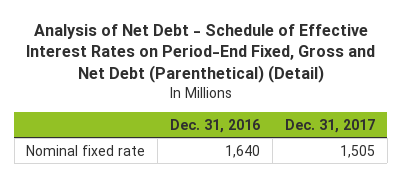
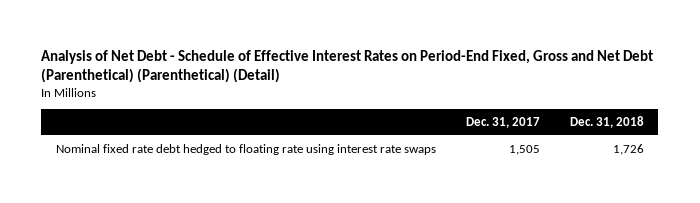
[25,23,375,84] Analysis of Net Debt - Schedule of Effective Interest Rates on Period-End Fixed, Gross and Net Debt (Parenthetical) (Detail) -> [41,49,654,83] Analysis of Net Debt - Schedule of Effective Interest Rates on Period-End Fixed, Gross and Net Debt (Parenthetical) (Parenthetical) (Detail)
[170,118,261,133] Dec. 31, 2016 -> none
none -> [569,116,644,129] Dec. 31, 2018
[26,144,146,156] Nominal fixed rate -> [56,143,437,155] Nominal fixed rate debt hedged to floating rate using interest rate swaps

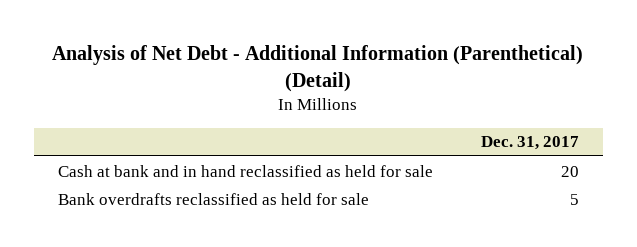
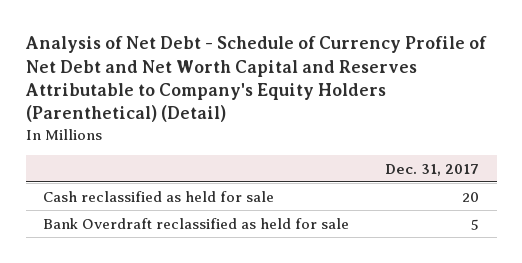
[52,45,584,93] Analysis of Net Debt - Additional Information (Parenthetical) (Detail) -> [24,36,487,123] Analysis of Net Debt - Schedule of Currency Profile of Net Debt and Net Worth Capital and Reserves Attributable to Company's Equity Holders (Parenthetical) (Detail)
[57,164,433,177] Cash at bank and in hand reclassified as held for sale -> [43,190,275,202] Cash reclassified as held for sale
[57,192,369,205] Bank overdrafts reclassified as held for sale -> [43,217,350,229] Bank Overdraft reclassified as held for sale

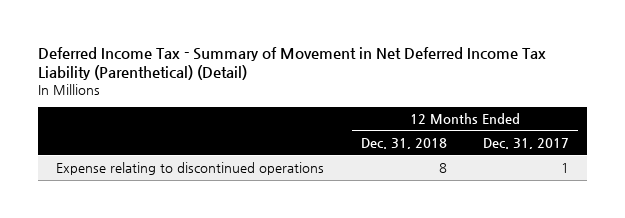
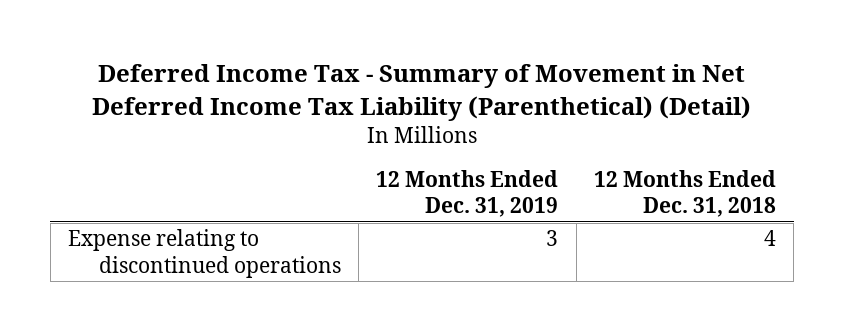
[483,138,570,150] Dec. 31, 2017 -> none
none -> [376,170,559,218] 12 Months Ended Dec. 31, 2019
[438,163,447,174] 8 -> [763,230,776,247] 4

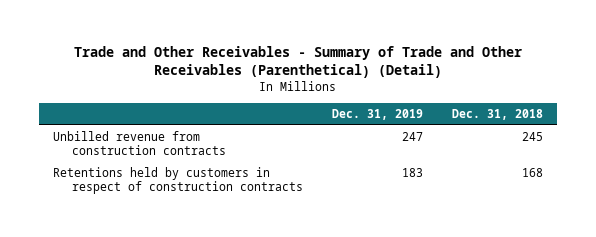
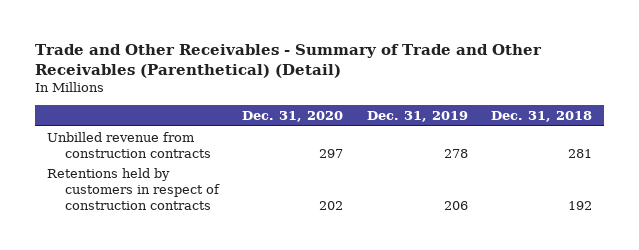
none -> [242,111,344,123] Dec. 31, 2020
[401,132,423,142] 247 -> [443,148,468,158] 278
[521,132,543,142] 245 -> [568,148,593,158] 281
[401,168,423,178] 183 -> [443,200,468,210] 206
[521,168,543,178] 168 -> [568,200,593,210] 192

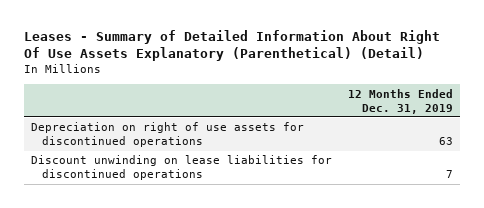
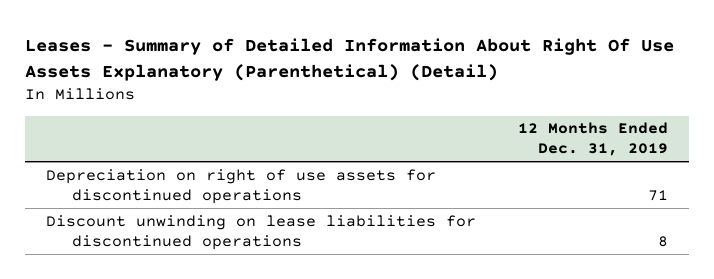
[438,137,453,146] 63 -> [647,189,668,201] 71
[445,170,453,179] 7 -> [657,235,668,247] 8

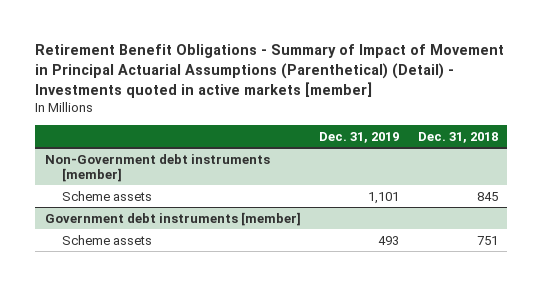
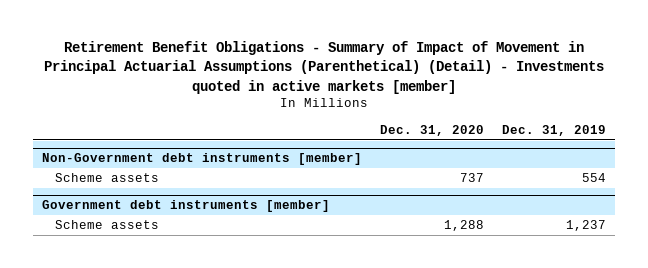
[417,131,498,143] Dec. 31, 2018 -> none
none -> [379,124,484,136] Dec. 31, 2020
[368,191,400,204] 1,101 -> [581,173,606,183] 554
[378,235,400,245] 493 -> [565,220,606,232] 1,237

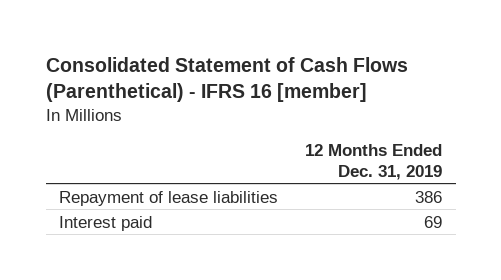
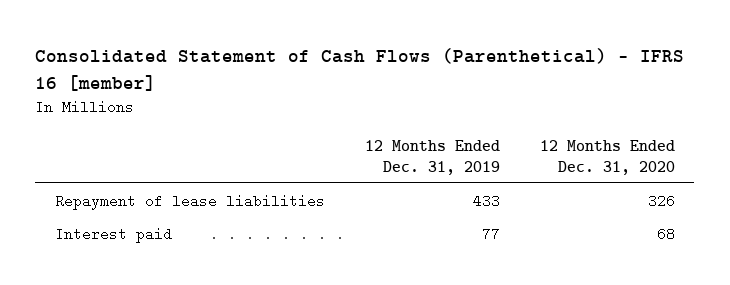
none -> [539,139,675,175] 12 Months Ended Dec. 31, 2020
[415,190,443,203] 386 -> [472,193,500,208] 433
[424,215,443,228] 69 -> [481,226,500,241] 77

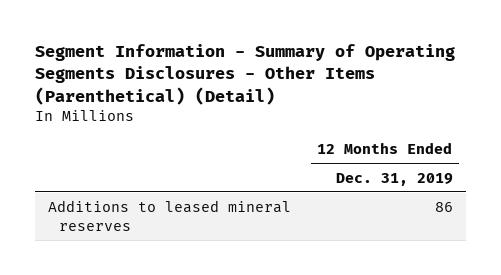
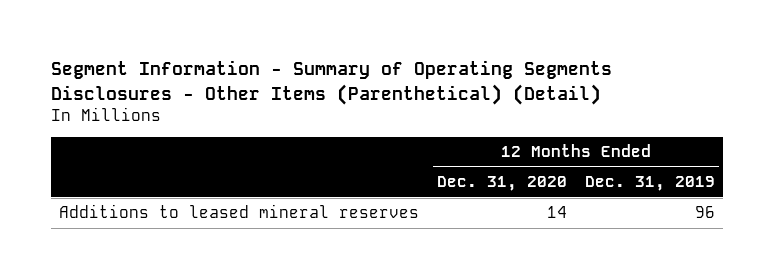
none -> [437,176,568,192] Dec. 31, 2020
[434,202,453,213] 86 -> [694,206,715,219] 96

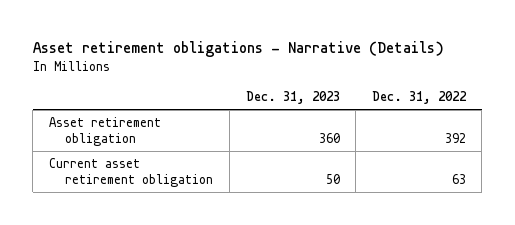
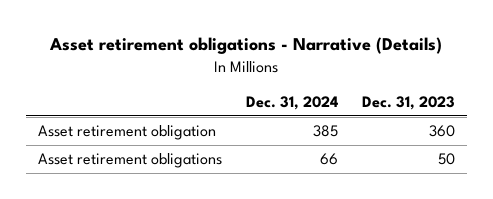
[371,91,467,105] Dec. 31, 2022 -> none
none -> [245,95,338,110] Dec. 31, 2024
[48,158,214,188] Current asset retirement obligation -> [37,153,222,169] Asset retirement obligations

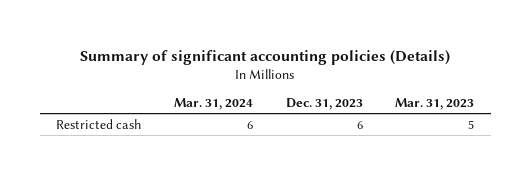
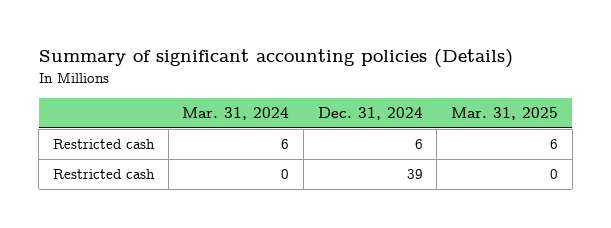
[285,98,363,111] Dec. 31, 2023 -> none
[395,98,475,111] Mar. 31, 2023 -> none
none -> [317,106,423,120] Dec. 31, 2024
none -> [450,106,558,120] Mar. 31, 2025
none -> [52,169,155,180] Restricted cash

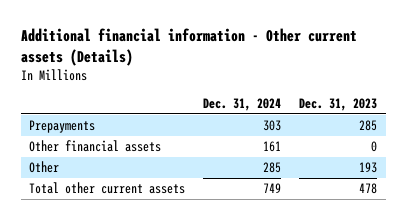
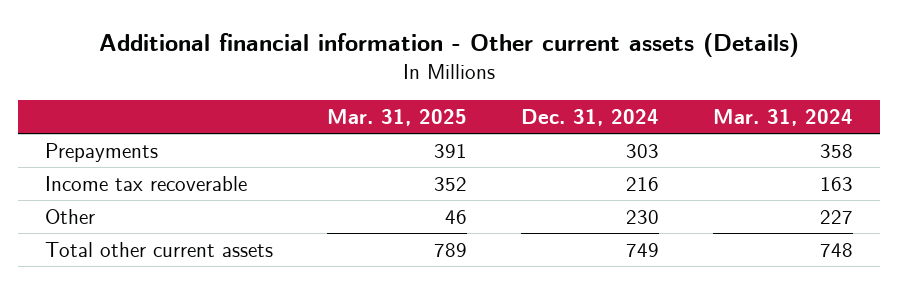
[298,98,377,112] Dec. 31, 2023 -> none
none -> [327,109,468,127] Mar. 31, 2025
none -> [713,109,854,127] Mar. 31, 2024
[29,140,162,153] Other financial assets -> none
none -> [45,175,248,191] Income tax recoverable
[263,162,282,174] 285 -> [626,209,660,224] 230

